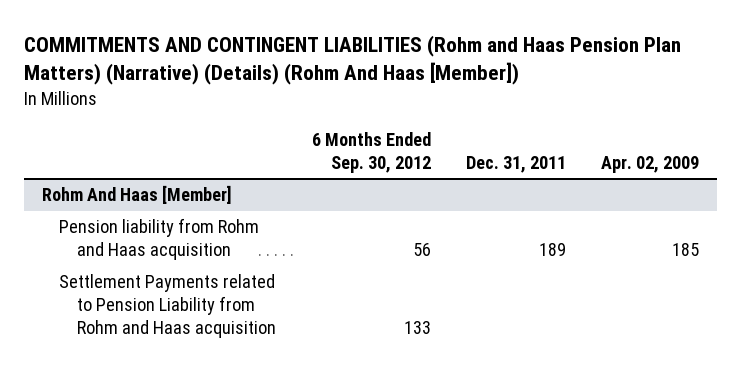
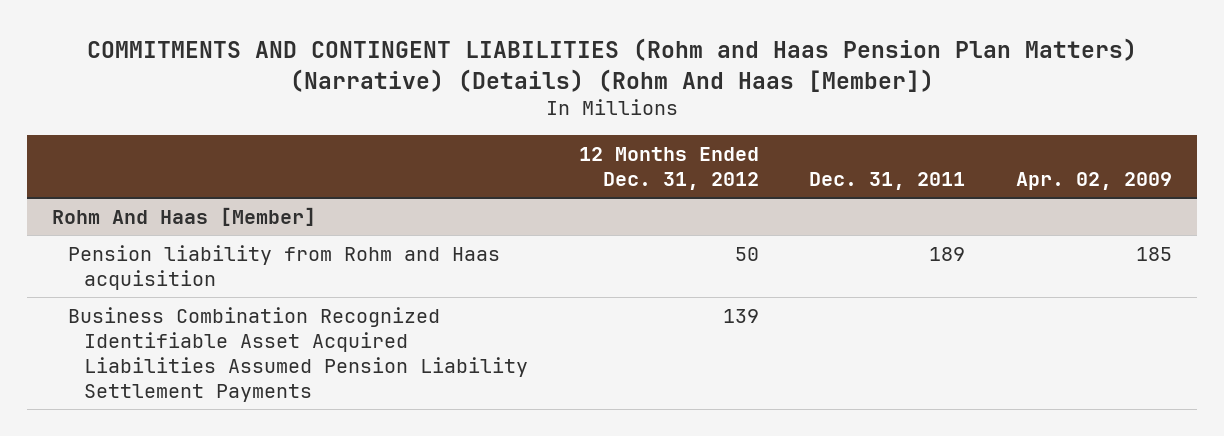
[311,131,431,173] 6 Months Ended Sep. 30, 2012 -> none
none -> [578,146,759,191] 12 Months Ended Dec. 31, 2012
[59,274,277,339] Settlement Payments related to Pension Liability from Rohm and Haas acquisition -> [68,306,529,402] Business Combination Recognized Identifiable Asset Acquired Liabilities Assumed Pension Liability Settlement Payments

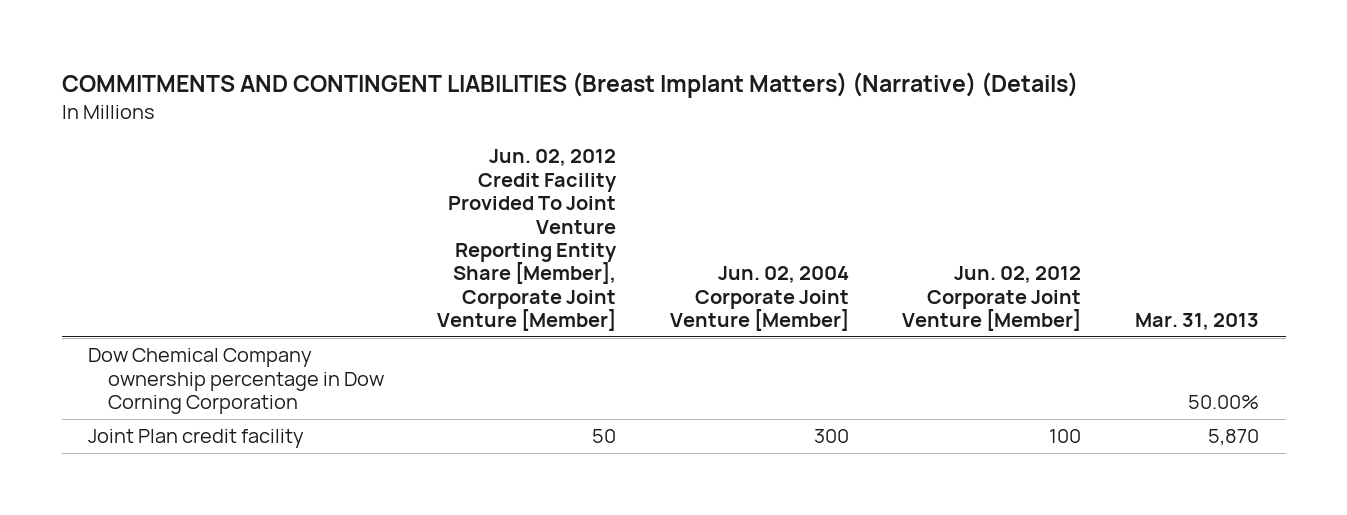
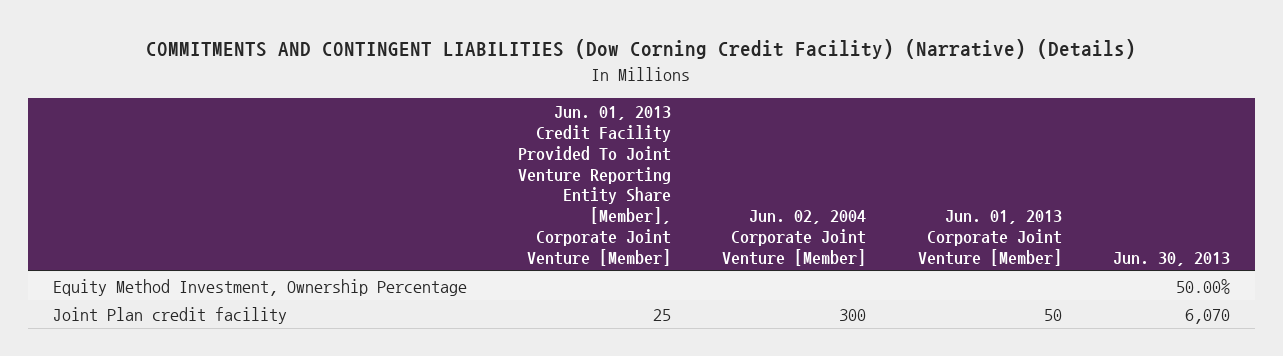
[61,72,1078,99] COMMITMENTS AND CONTINGENT LIABILITIES (Breast Implant Matters) (Narrative) (Details) -> [146,39,1137,60] COMMITMENTS AND CONTINGENT LIABILITIES (Dow Corning Credit Facility) (Narrative) (Details)
[437,149,618,331] Jun. 02, 2012 Credit Facility Provided To Joint Venture Reporting Entity Share [Member], Corporate Joint Venture [Member] -> none
[902,266,1082,331] Jun. 02, 2012 Corporate Joint Venture [Member] -> none
[1134,312,1259,330] Mar. 31, 2013 -> none
none -> [518,106,672,266] Jun. 01, 2013 Credit Facility Provided To Joint Venture Reporting Entity Share [Member], Corporate Joint Venture [Member]
none -> [917,210,1062,266] Jun. 01, 2013 Corporate Joint Venture [Member]
none -> [1112,251,1230,266] Jun. 30, 2013
[88,348,385,414] Dow Chemical Company ownership percentage in Dow Corning Corporation -> [53,278,468,296] Equity Method Investment, Ownership Percentage

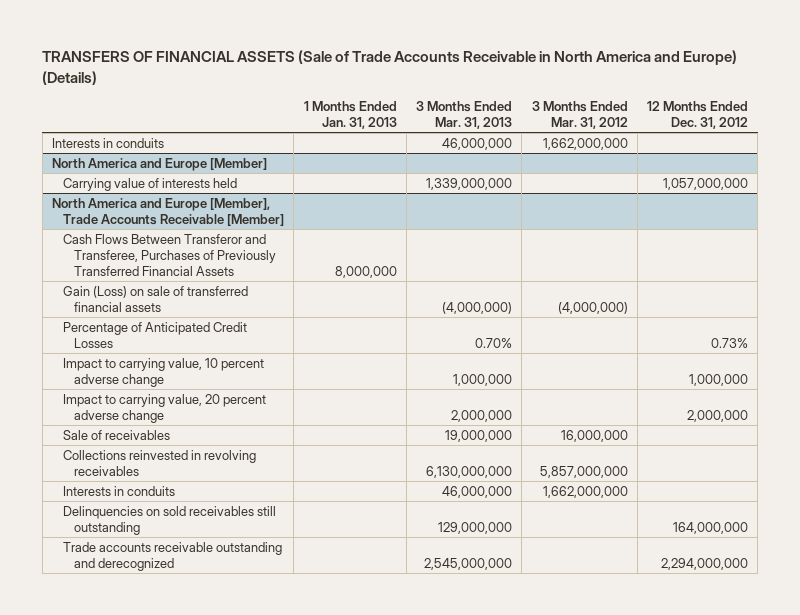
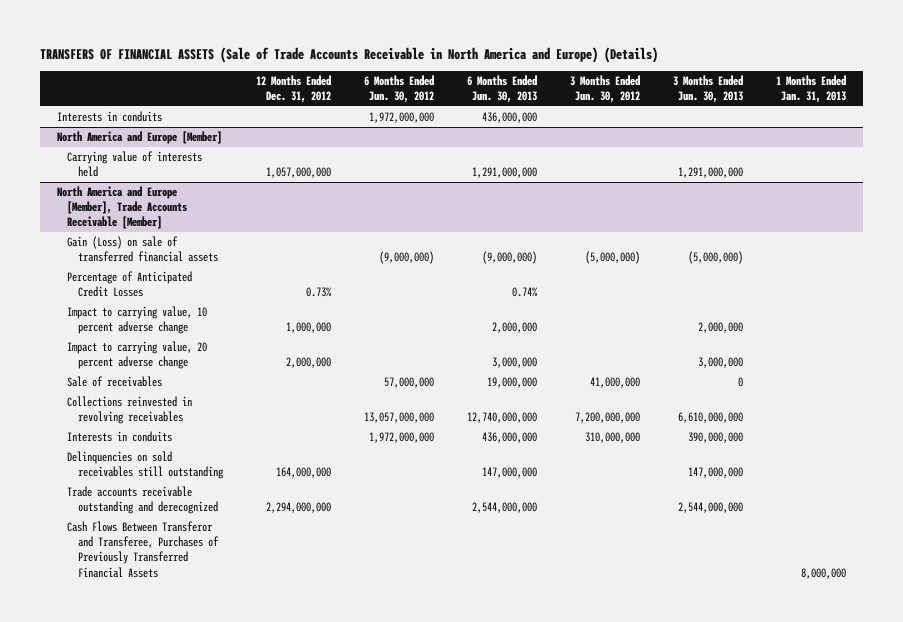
[416,100,513,129] 3 Months Ended Mar. 31, 2013 -> none
[531,100,628,129] 3 Months Ended Mar. 31, 2012 -> none
none -> [363,74,434,104] 6 Months Ended Jun. 30, 2012
none -> [467,74,538,104] 6 Months Ended Jun. 30, 2013
none -> [570,74,641,104] 3 Months Ended Jun. 30, 2012
none -> [673,74,744,104] 3 Months Ended Jun. 30, 2013
[63,233,277,276] Cash Flows Between Transferor and Transferee, Purchases of Previously Transferred Financial Assets -> [67,520,219,578] Cash Flows Between Transferor and Transferee, Purchases of Previously Transferred Financial Assets

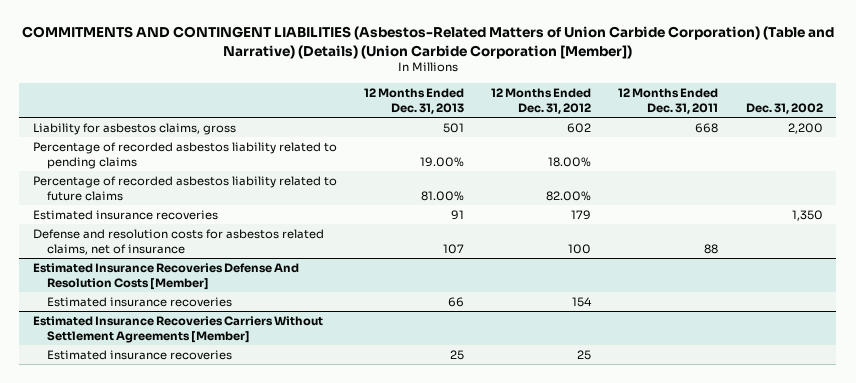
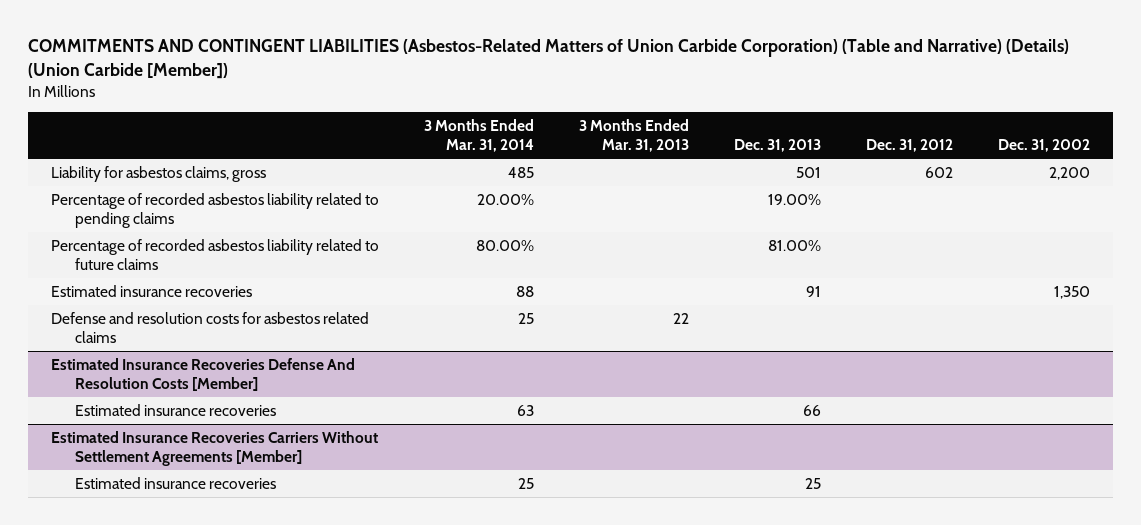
[21,26,834,59] COMMITMENTS AND CONTINGENT LIABILITIES (Asbestos-Related Matters of Union Carbide Corporation) (Table and Narrative) (Details) (Union Carbide Corporation [Member]) -> [28,39,1070,80] COMMITMENTS AND CONTINGENT LIABILITIES (Asbestos-Related Matters of Union Carbide Corporation) (Table and Narrative) (Details) (Union Carbide [Member])
[364,87,465,114] 12 Months Ended Dec. 31, 2013 -> none
[491,87,592,114] 12 Months Ended Dec. 31, 2012 -> none
[618,87,719,114] 12 Months Ended Dec. 31, 2011 -> none
none -> [423,119,534,153] 3 Months Ended Mar. 31, 2014
none -> [579,119,690,153] 3 Months Ended Mar. 31, 2013
none -> [734,139,822,153] Dec. 31, 2013
none -> [866,139,954,153] Dec. 31, 2012
[33,228,325,255] Defense and resolution costs for asbestos related claims, net of insurance -> [50,311,369,343] Defense and resolution costs for asbestos related claims

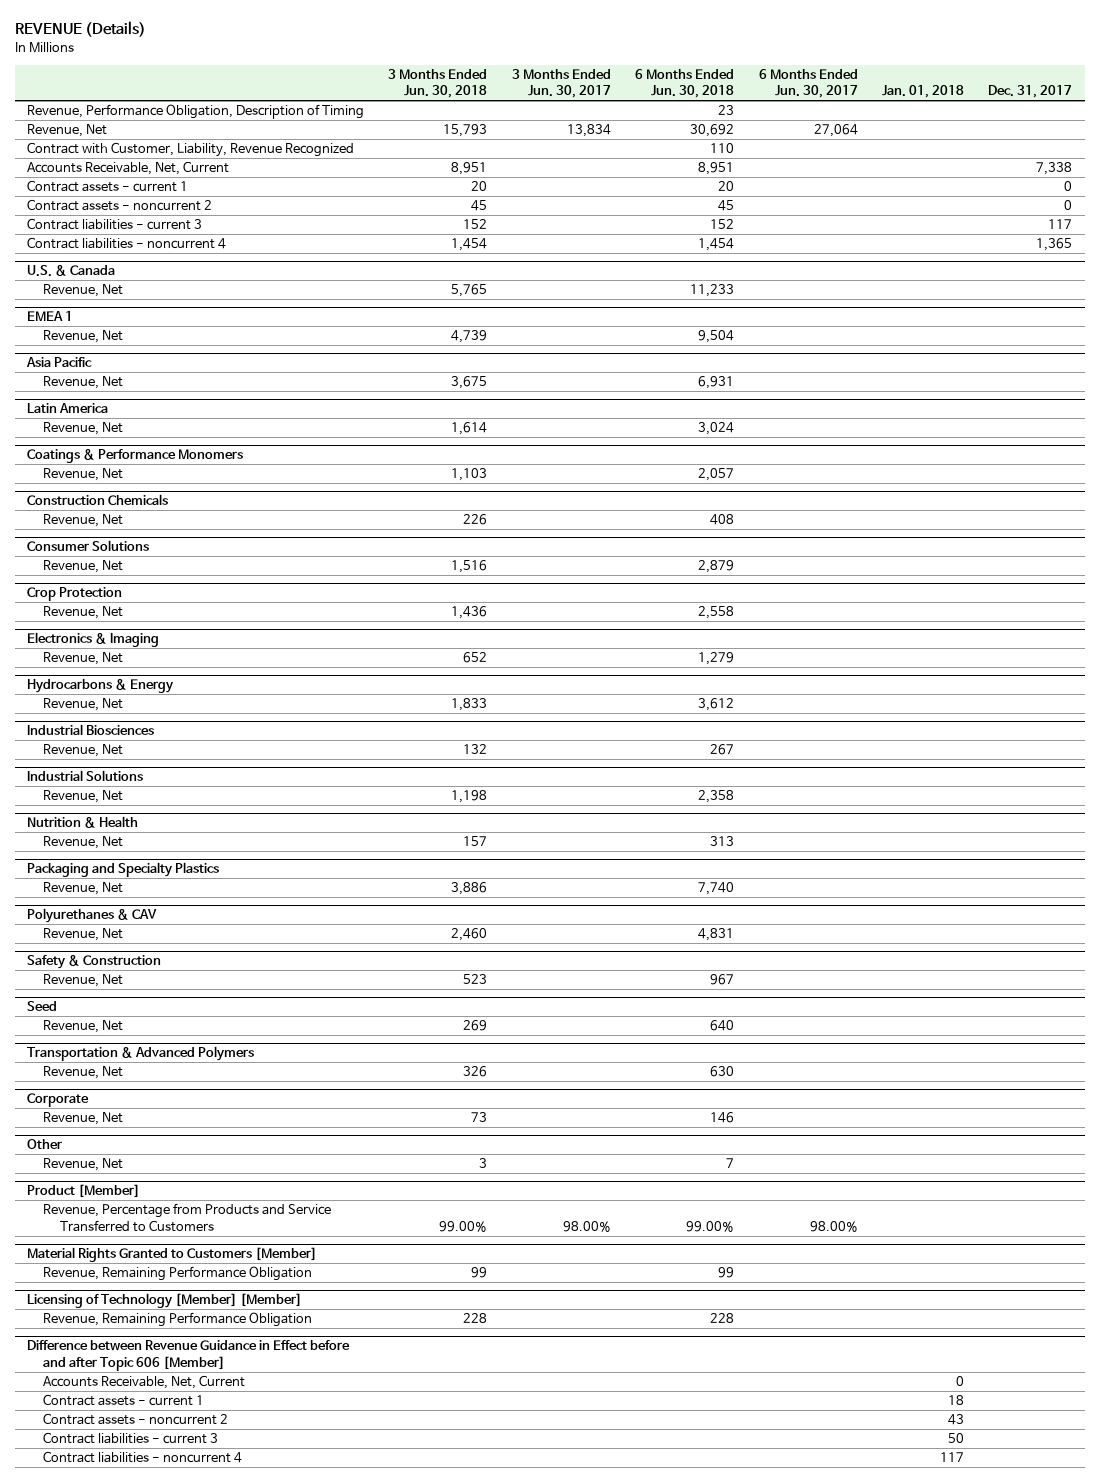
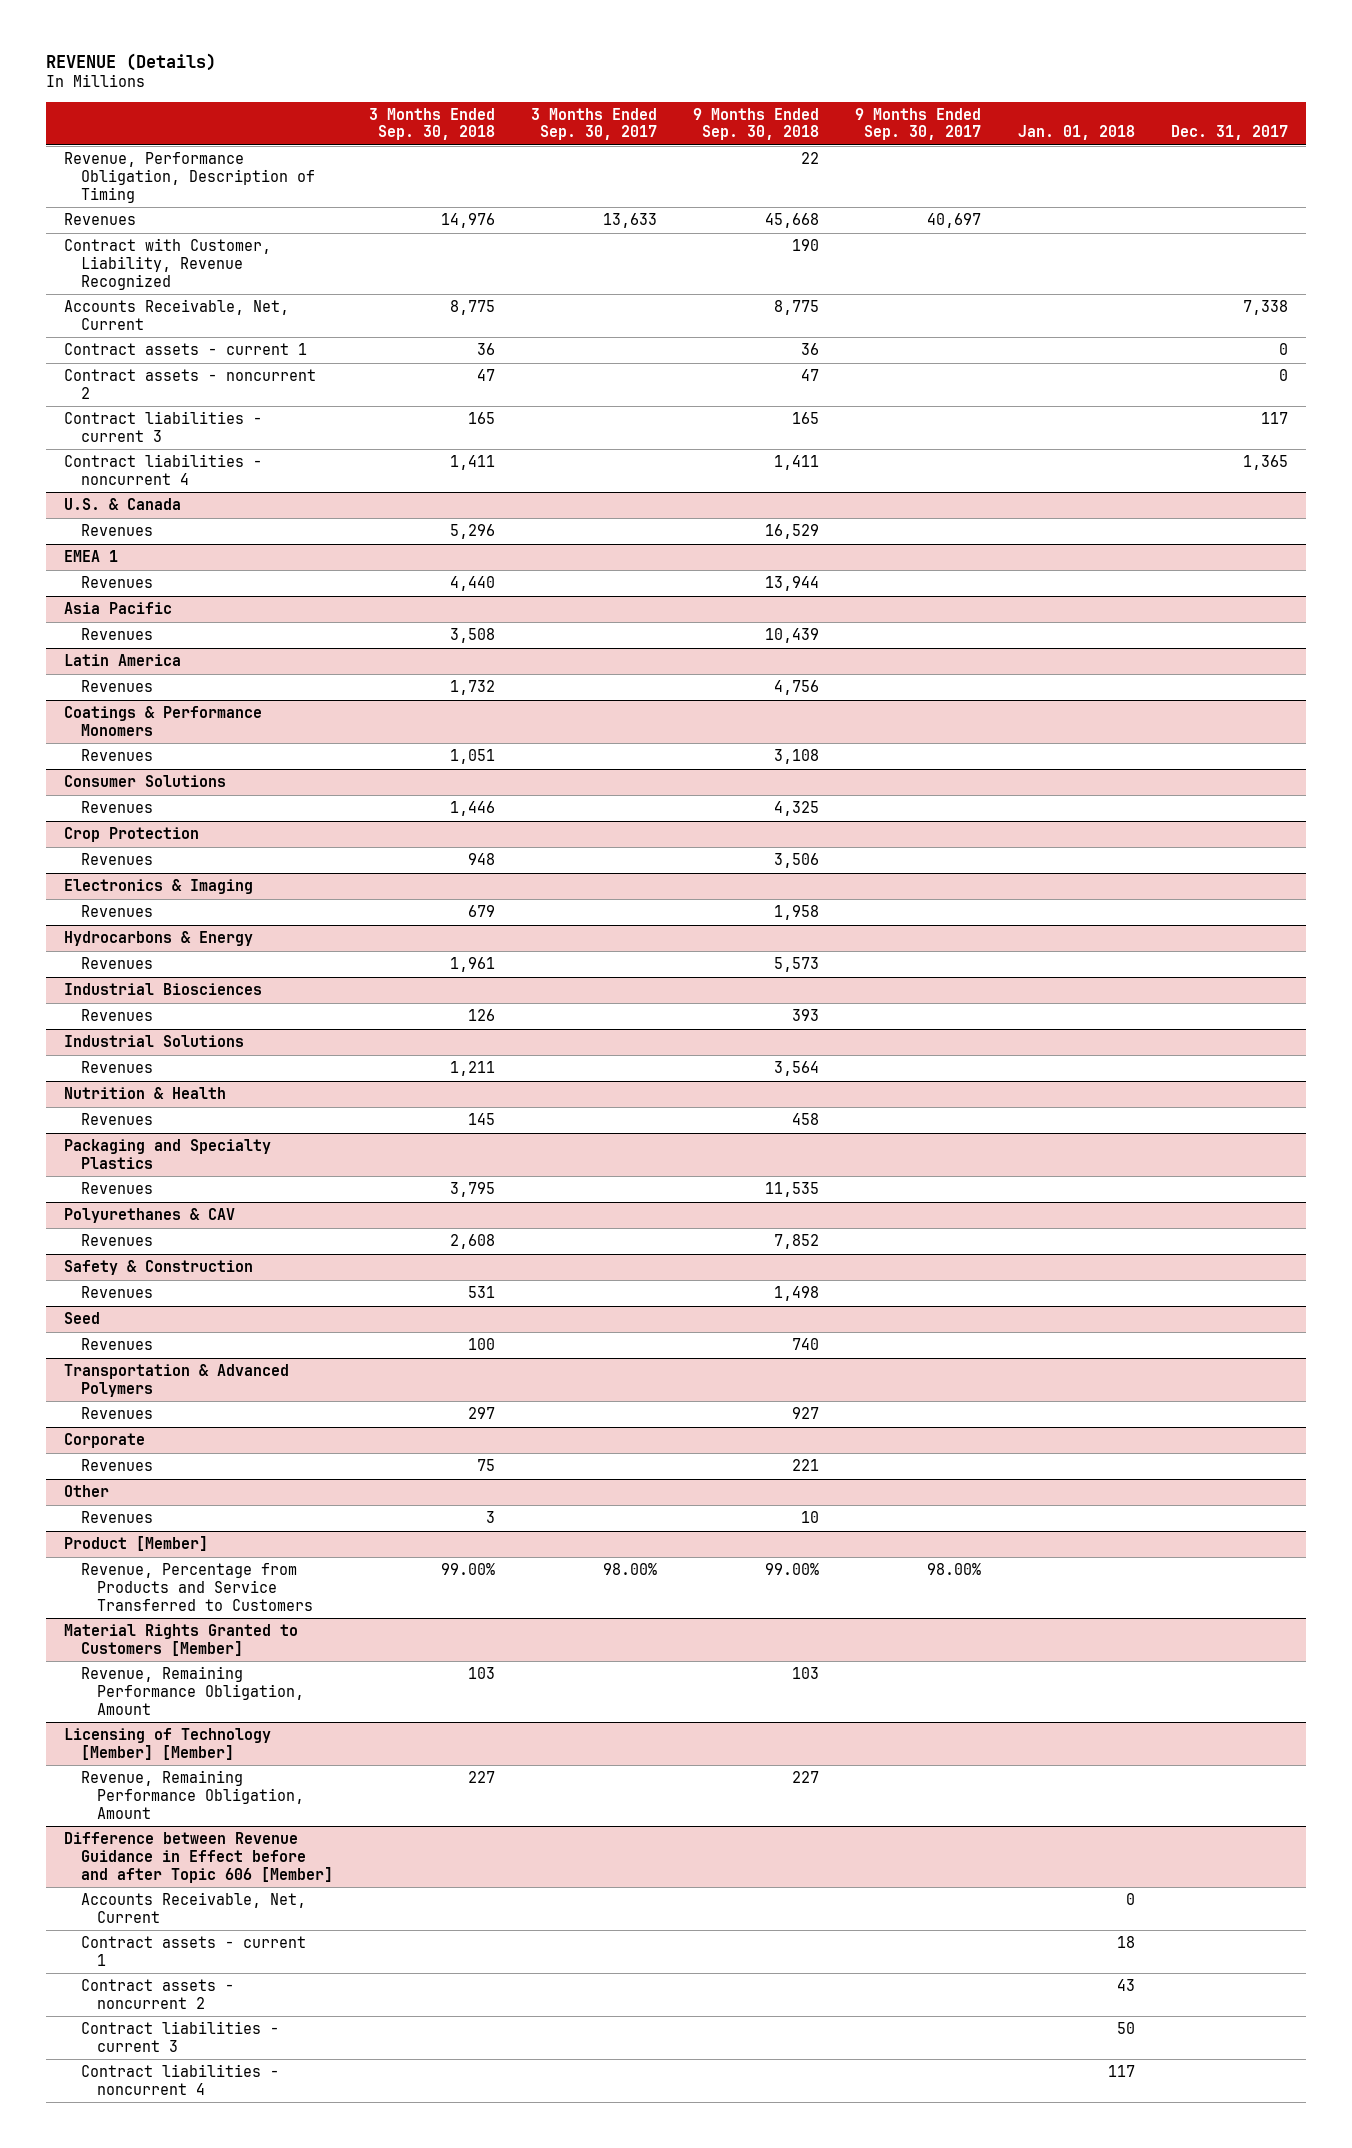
[388,68,488,99] 3 Months Ended Jun. 30, 2018 -> none
[511,68,611,99] 3 Months Ended Jun. 30, 2017 -> none
[635,68,735,99] 6 Months Ended Jun. 30, 2018 -> none
[758,68,858,99] 6 Months Ended Jun. 30, 2017 -> none
none -> [368,107,495,141] 3 Months Ended Sep. 30, 2018
none -> [530,107,657,141] 3 Months Ended Sep. 30, 2017
none -> [693,107,820,141] 9 Months Ended Sep. 30, 2018
none -> [855,107,982,141] 9 Months Ended Sep. 30, 2017
[26,124,107,138] Revenue, Net -> none
none -> [63,213,136,226] Revenues
[43,284,124,298] Revenue, Net -> none
none -> [80,524,153,537] Revenues
[43,330,124,344] Revenue, Net -> none
none -> [80,576,153,589] Revenues
[43,376,124,390] Revenue, Net -> none
none -> [80,628,153,641] Revenues
[43,422,124,436] Revenue, Net -> none
none -> [80,680,153,693] Revenues
[43,468,124,482] Revenue, Net -> none
[26,494,168,506] Construction Chemicals -> none
[43,514,124,528] Revenue, Net -> none
none -> [80,749,153,762] Revenues
[43,560,124,574] Revenue, Net -> none
none -> [80,801,153,814] Revenues
[43,606,124,620] Revenue, Net -> none
none -> [80,853,153,866] Revenues
[43,652,124,666] Revenue, Net -> none
none -> [80,905,153,918] Revenues
[43,698,124,712] Revenue, Net -> none
none -> [80,957,153,970] Revenues
[43,744,124,758] Revenue, Net -> none
none -> [80,1009,153,1022] Revenues
[43,790,124,804] Revenue, Net -> none
none -> [80,1061,153,1074] Revenues
[43,836,124,850] Revenue, Net -> none
none -> [80,1113,153,1126] Revenues
[43,882,124,896] Revenue, Net -> none
none -> [80,1182,153,1195] Revenues
[43,928,124,942] Revenue, Net -> none
none -> [80,1234,153,1247] Revenues
[43,974,124,988] Revenue, Net -> none
none -> [80,1286,153,1299] Revenues
[43,1020,124,1034] Revenue, Net -> none
none -> [80,1338,153,1351] Revenues
[43,1066,124,1080] Revenue, Net -> none
none -> [80,1407,153,1420] Revenues
[43,1112,124,1126] Revenue, Net -> none
none -> [80,1459,153,1472] Revenues
[43,1158,124,1172] Revenue, Net -> none
none -> [80,1511,153,1524] Revenues
[43,1266,313,1282] Revenue, Remaining Performance Obligation -> [80,1666,305,1715] Revenue, Remaining Performance Obligation, Amount
[43,1312,313,1328] Revenue, Remaining Performance Obligation -> [80,1770,305,1819] Revenue, Remaining Performance Obligation, Amount

